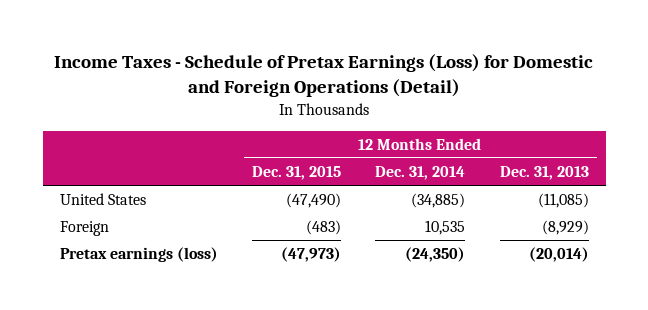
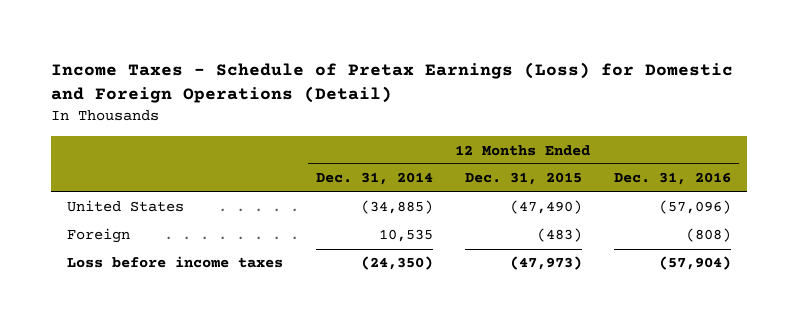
[499,166,589,181] Dec. 31, 2013 -> none
none -> [614,172,732,186] Dec. 31, 2016
[59,247,218,263] Pretax earnings (loss) -> [67,256,284,269] Loss before income taxes

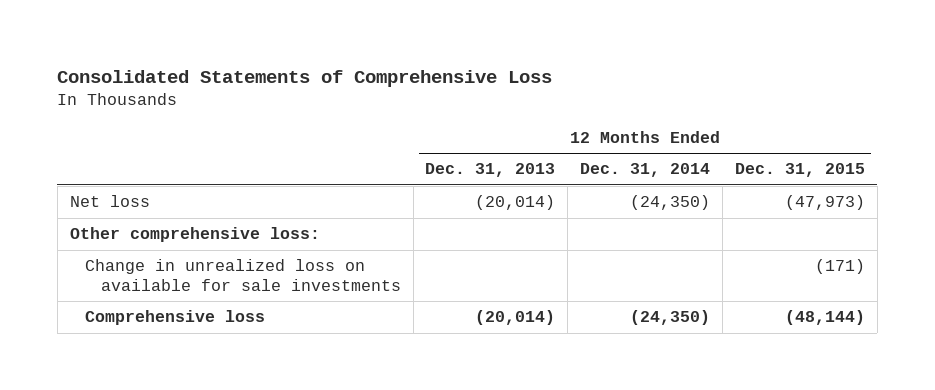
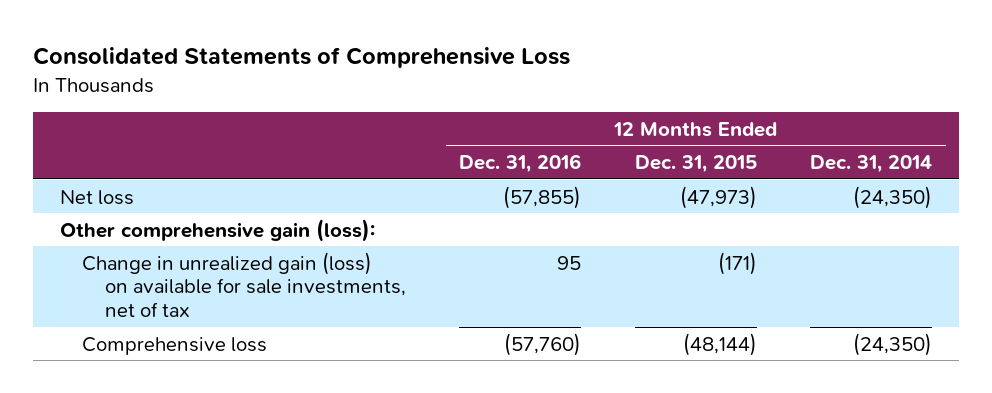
[425,163,556,178] Dec. 31, 2013 -> none
none -> [459,153,582,173] Dec. 31, 2016
[69,227,320,243] Other comprehensive loss: -> [59,218,375,242] Other comprehensive gain (loss):
[85,259,401,291] Change in unrealized loss on available for sale investments -> [82,251,406,318] Change in unrealized gain (loss) on available for sale investments, net of tax

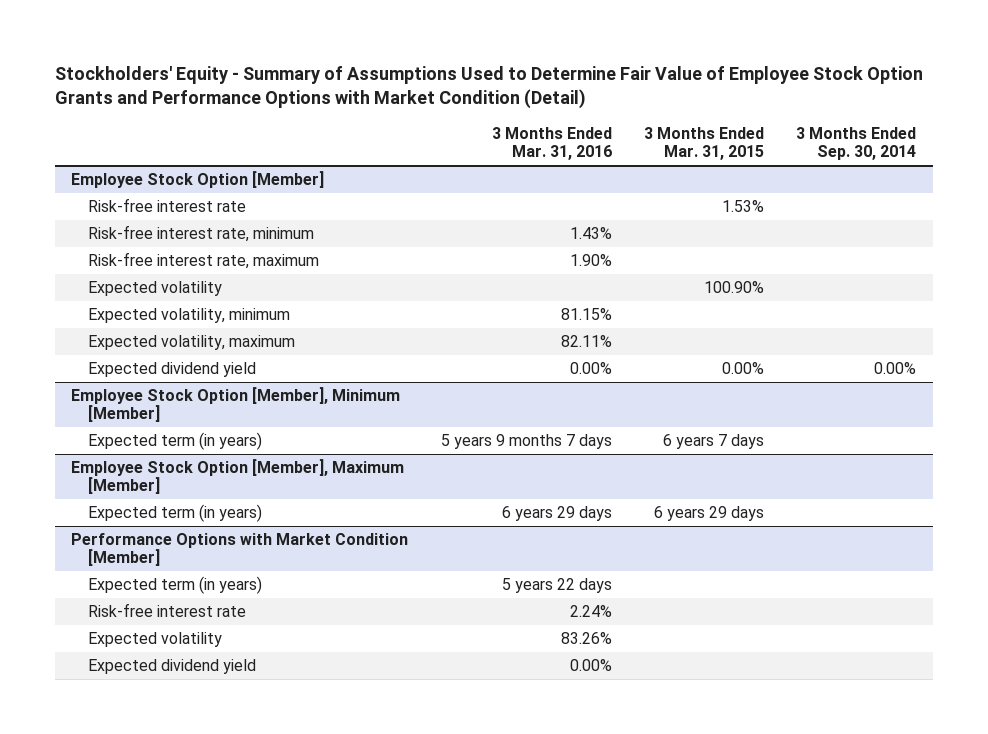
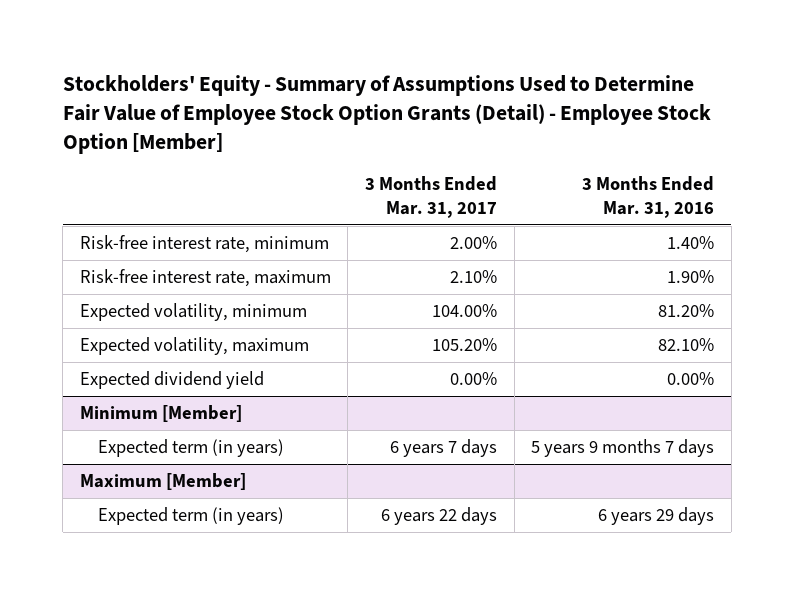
[54,65,923,110] Stockholders' Equity - Summary of Assumptions Used to Determine Fair Value of Employee Stock Option Grants and Performance Options with Market Condition (Detail) -> [62,75,711,154] Stockholders' Equity - Summary of Assumptions Used to Determine Fair Value of Employee Stock Option Grants (Detail) - Employee Stock Option [Member]
[643,127,764,161] 3 Months Ended Mar. 31, 2015 -> none
[796,127,917,161] 3 Months Ended Sep. 30, 2014 -> none
none -> [364,176,497,219] 3 Months Ended Mar. 31, 2017
[71,171,325,189] Employee Stock Option [Member] -> none
[88,198,247,213] Risk-free interest rate -> none
[569,227,612,240] 1.43% -> [667,235,715,249] 1.40%
[88,281,223,297] Expected volatility -> none
[560,308,612,321] 81.15% -> [658,303,715,317] 81.20%
[560,335,612,348] 82.11% -> [658,337,715,351] 82.10%
[71,387,401,423] Employee Stock Option [Member], Minimum [Member] -> none
none -> [79,404,242,422] Minimum [Member]
[71,459,405,495] Employee Stock Option [Member], Maximum [Member] -> none
none -> [79,472,246,490] Maximum [Member]
[71,533,409,567] Performance Options with Market Condition [Member] -> none
[88,576,263,595] Expected term (in years) -> none
[88,603,247,618] Risk-free interest rate -> none
[88,632,223,648] Expected volatility -> none
[88,659,257,675] Expected dividend yield -> none

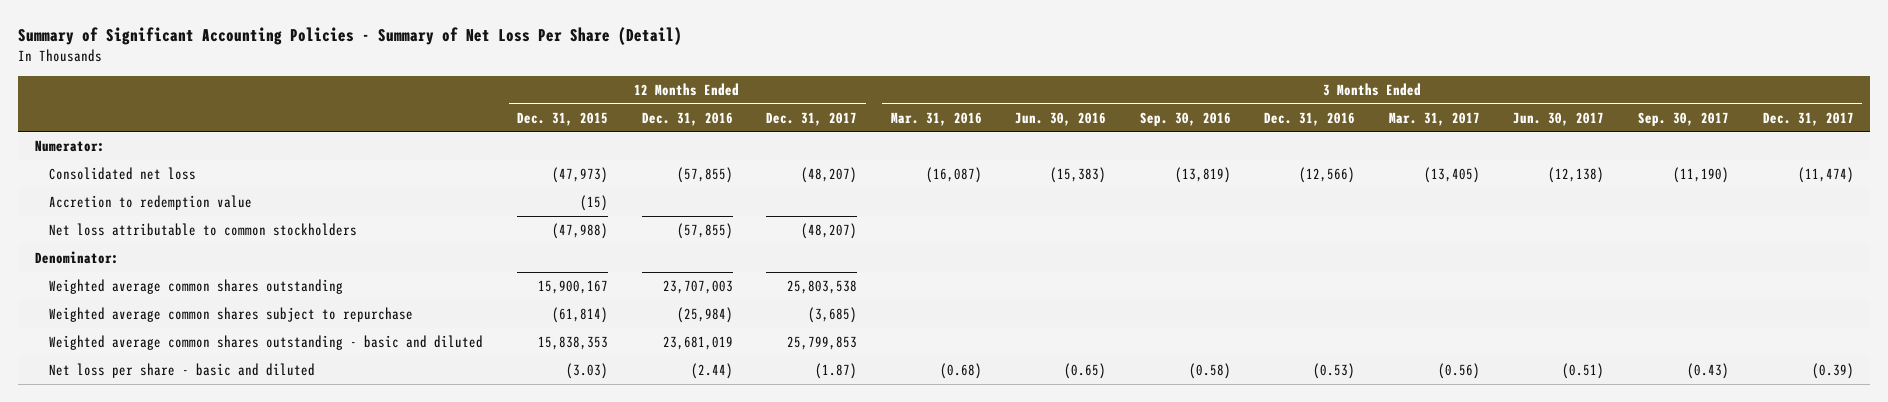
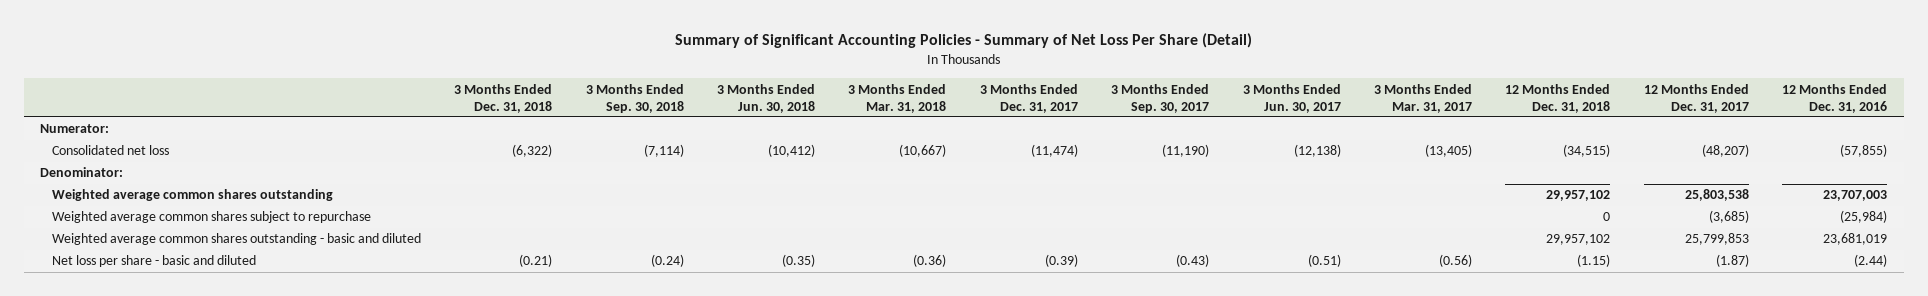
[517,111,609,126] Dec. 31, 2015 -> none
[890,111,982,126] Mar. 31, 2016 -> none
[1015,111,1107,126] Jun. 30, 2016 -> none
[1139,111,1231,126] Sep. 30, 2016 -> none
[1264,111,1356,126] Dec. 31, 2016 -> none
none -> [454,83,553,113] 3 Months Ended Dec. 31, 2018
none -> [585,83,684,113] 3 Months Ended Sep. 30, 2018
none -> [716,83,815,113] 3 Months Ended Jun. 30, 2018
none -> [848,83,947,113] 3 Months Ended Mar. 31, 2018
none -> [1505,83,1611,113] 12 Months Ended Dec. 31, 2018
[49,195,253,211] Accretion to redemption value -> none
[49,223,358,237] Net loss attributable to common stockholders -> none

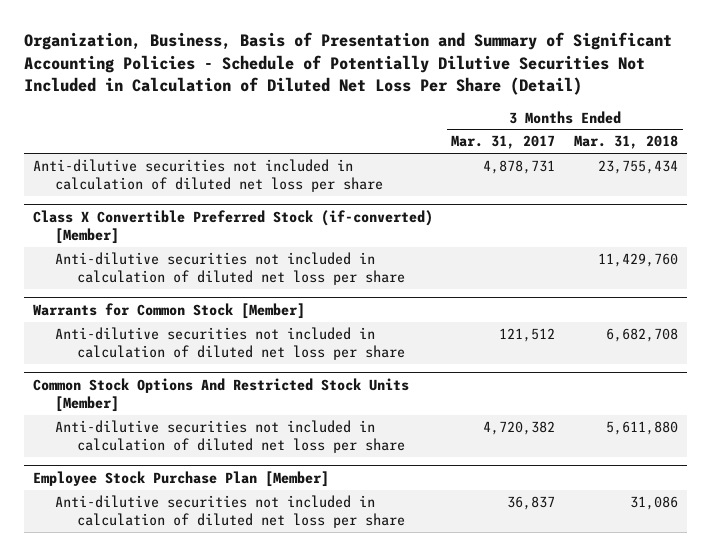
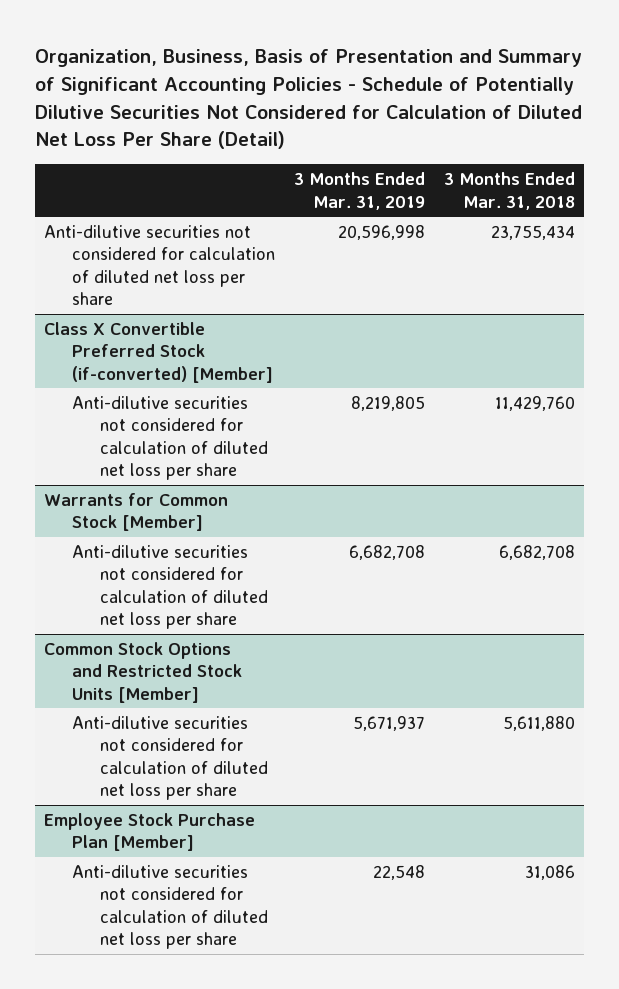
[23,32,672,96] Organization, Business, Basis of Presentation and Summary of Significant Accounting Policies - Schedule of Potentially Dilutive Securities Not Included in Calculation of Diluted Net Loss Per Share (Detail) -> [35,48,583,150] Organization, Business, Basis of Presentation and Summary of Significant Accounting Policies - Schedule of Potentially Dilutive Securities Not Considered for Calculation of Diluted Net Loss Per Share (Detail)
[451,135,556,150] Mar. 31, 2017 -> none
none -> [294,172,426,210] 3 Months Ended Mar. 31, 2019
[32,158,383,192] Anti-dilutive securities not included in calculation of diluted net loss per share -> [44,224,276,305] Anti-dilutive securities not considered for calculation of diluted net loss per share
[54,251,405,285] Anti-dilutive securities not included in calculation of diluted net loss per share -> [72,395,269,480] Anti-dilutive securities not considered for calculation of diluted net loss per share
[54,326,405,360] Anti-dilutive securities not included in calculation of diluted net loss per share -> [72,544,269,629] Anti-dilutive securities not considered for calculation of diluted net loss per share
[32,377,409,412] Common Stock Options And Restricted Stock Units [Member] -> [44,641,243,703] Common Stock Options and Restricted Stock Units [Member]
[54,419,405,453] Anti-dilutive securities not included in calculation of diluted net loss per share -> [72,715,269,800] Anti-dilutive securities not considered for calculation of diluted net loss per share
[54,494,405,528] Anti-dilutive securities not included in calculation of diluted net loss per share -> [72,864,269,949] Anti-dilutive securities not considered for calculation of diluted net loss per share

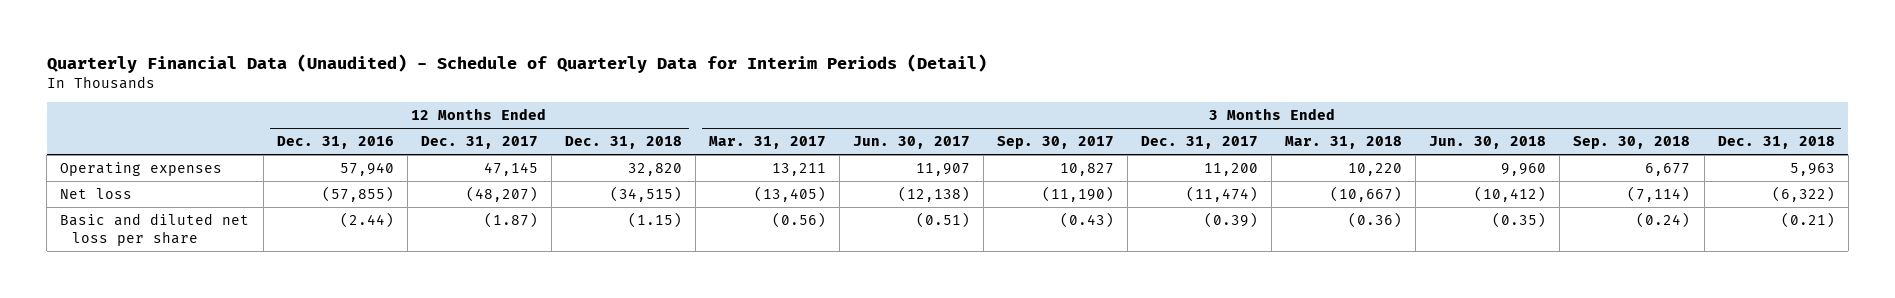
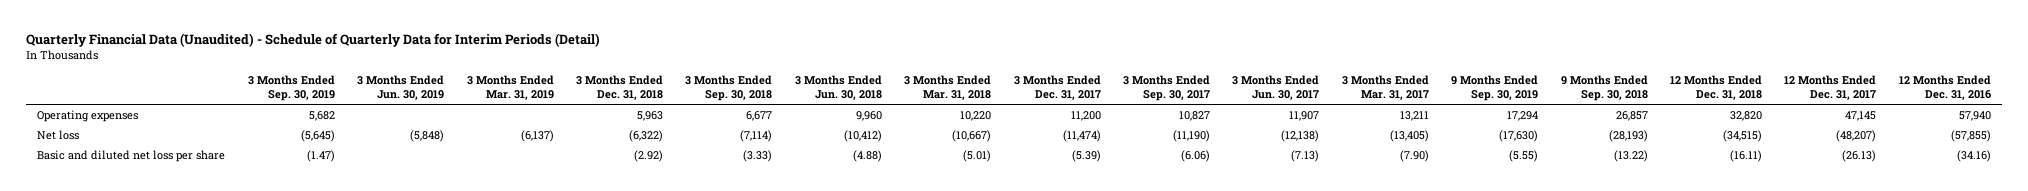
none -> [247,74,335,102] 3 Months Ended Sep. 30, 2019
none -> [357,74,445,101] 3 Months Ended Jun. 30, 2019
none -> [466,74,554,101] 3 Months Ended Mar. 31, 2019
none -> [1451,74,1539,102] 9 Months Ended Sep. 30, 2019
none -> [1560,74,1648,102] 9 Months Ended Sep. 30, 2018
[339,212,394,229] (2.44) -> [1956,149,1991,162] (34.16)
[483,212,538,229] (1.87) -> [1842,149,1877,162] (26.13)
[627,212,682,229] (1.15) -> [1730,149,1763,162] (16.11)
[771,212,826,229] (0.56) -> [1399,149,1429,162] (7.90)
[915,212,970,229] (0.51) -> [1291,149,1320,162] (7.13)
[1060,212,1115,229] (0.43) -> [1181,149,1211,162] (6.06)
[1204,212,1259,229] (0.39) -> [1071,149,1101,162] (5.39)
[1348,212,1403,229] (0.36) -> [963,149,992,162] (5.01)
[1492,212,1547,229] (0.35) -> [852,149,882,162] (4.88)
[1636,212,1691,229] (0.24) -> [743,149,773,162] (3.33)
[1780,212,1835,229] (0.21) -> [634,149,664,162] (2.92)

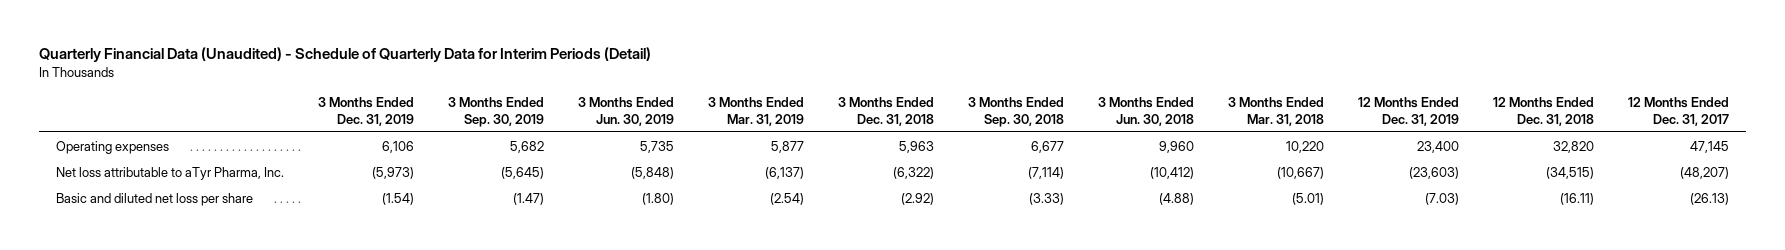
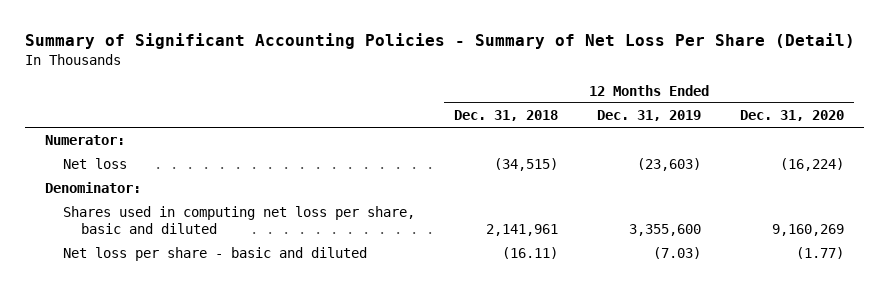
[39,47,652,63] Quarterly Financial Data (Unaudited) - Schedule of Quarterly Data for Interim Periods (Detail) -> [25,33,856,50] Summary of Significant Accounting Policies - Summary of Net Loss Per Share (Detail)
[318,97,415,126] 3 Months Ended Dec. 31, 2019 -> none
[448,97,545,127] 3 Months Ended Sep. 30, 2019 -> none
[577,97,674,126] 3 Months Ended Jun. 30, 2019 -> none
[707,97,804,126] 3 Months Ended Mar. 31, 2019 -> none
[837,97,934,126] 3 Months Ended Dec. 31, 2018 -> none
[967,97,1064,127] 3 Months Ended Sep. 30, 2018 -> none
[1097,97,1194,126] 3 Months Ended Jun. 30, 2018 -> none
[1227,97,1324,126] 3 Months Ended Mar. 31, 2018 -> none
[1627,97,1729,126] 12 Months Ended Dec. 31, 2017 -> none
none -> [740,110,845,122] Dec. 31, 2020
[56,140,170,154] Operating expenses -> none
none -> [44,135,125,146] Numerator:
[56,166,285,180] Net loss attributable to aTyr Pharma, Inc. -> [62,158,127,170] Net loss
none -> [44,182,141,194] Denominator:
none -> [62,206,415,234] Shares used in computing net loss per share, basic and diluted
[56,192,254,206] Basic and diluted net loss per share -> [62,247,367,262] Net loss per share - basic and diluted

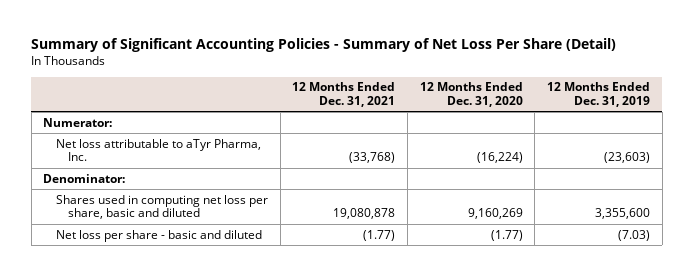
[453,110,558,122] Dec. 31, 2018 -> none
none -> [292,82,396,107] 12 Months Ended Dec. 31, 2021
[62,158,127,170] Net loss -> [55,138,261,162] Net loss attributable to aTyr Pharma, Inc.

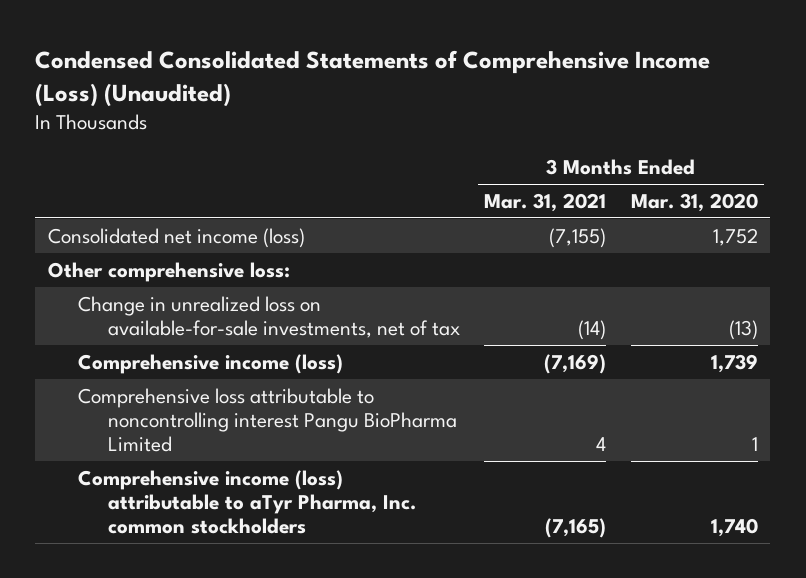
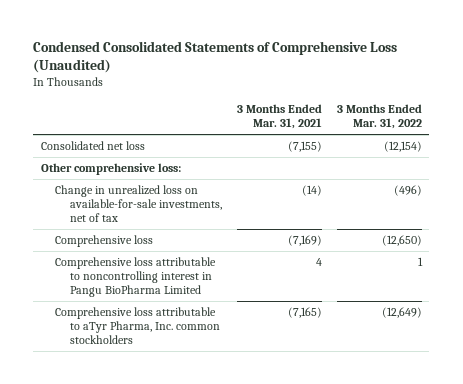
[35,50,711,107] Condensed Consolidated Statements of Comprehensive Income (Loss) (Unaudited) -> [33,40,398,74] Condensed Consolidated Statements of Comprehensive Loss (Unaudited)
[631,192,759,212] Mar. 31, 2020 -> none
none -> [336,104,422,130] 3 Months Ended Mar. 31, 2022
[47,227,305,248] Consolidated net income (loss) -> [40,141,145,151] Consolidated net loss
[77,353,343,374] Comprehensive income (loss) -> [55,235,154,248] Comprehensive loss
[77,387,457,453] Comprehensive loss attributable to noncontrolling interest Pangu BioPharma Limited -> [55,257,217,298] Comprehensive loss attributable to noncontrolling interest in Pangu BioPharma Limited
[77,469,416,535] Comprehensive income (loss) attributable to aTyr Pharma, Inc. common stockholders -> [55,307,220,345] Comprehensive loss attributable to aTyr Pharma, Inc. common stockholders

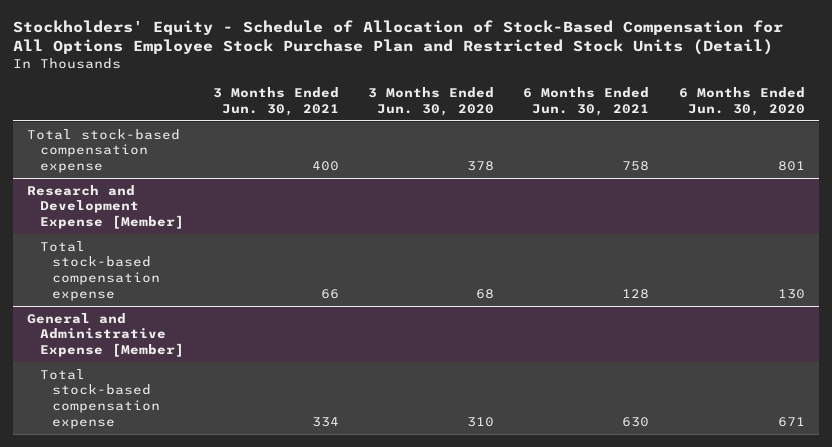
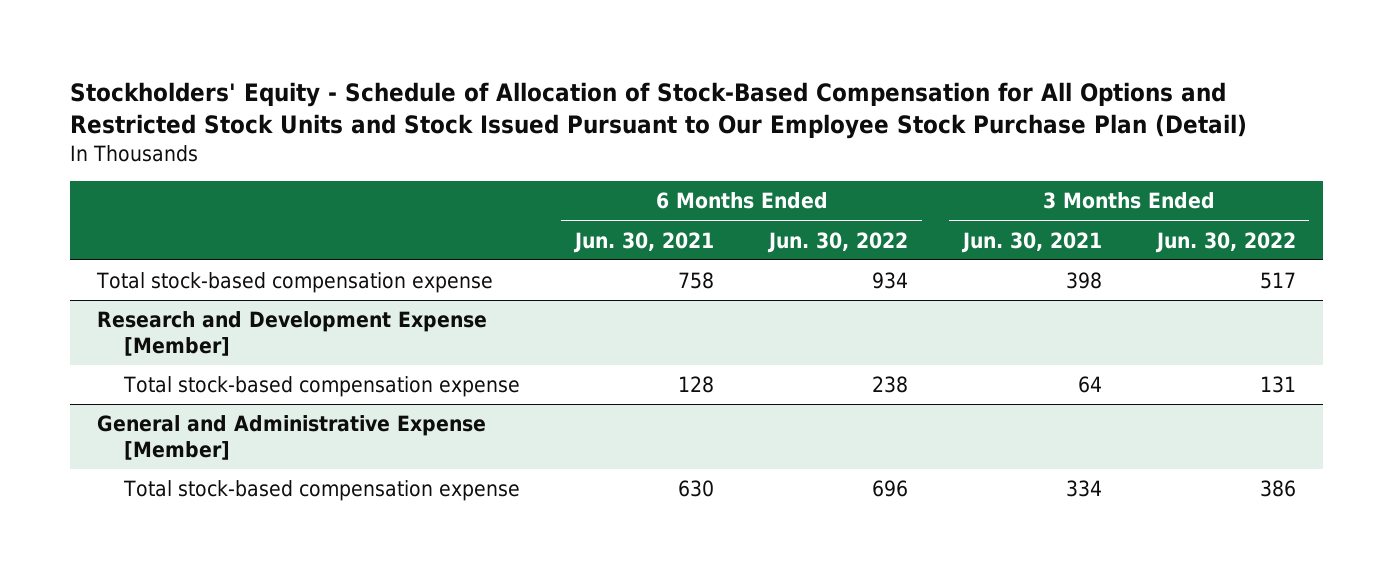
[12,19,783,56] Stockholders' Equity - Schedule of Allocation of Stock-Based Compensation for All Options Employee Stock Purchase Plan and Restricted Stock Units (Detail) -> [69,82,1247,140] Stockholders' Equity - Schedule of Allocation of Stock-Based Compensation for All Options and Restricted Stock Units and Stock Issued Pursuant to Our Employee Stock Purchase Plan (Detail)
[368,87,495,117] 3 Months Ended Jun. 30, 2020 -> none
[678,87,805,117] 6 Months Ended Jun. 30, 2020 -> none
none -> [767,231,909,253] Jun. 30, 2022
none -> [1154,231,1296,253] Jun. 30, 2022
[311,161,339,172] 400 -> [1065,272,1102,290] 398
[320,288,339,299] 66 -> [1077,376,1102,394] 64

